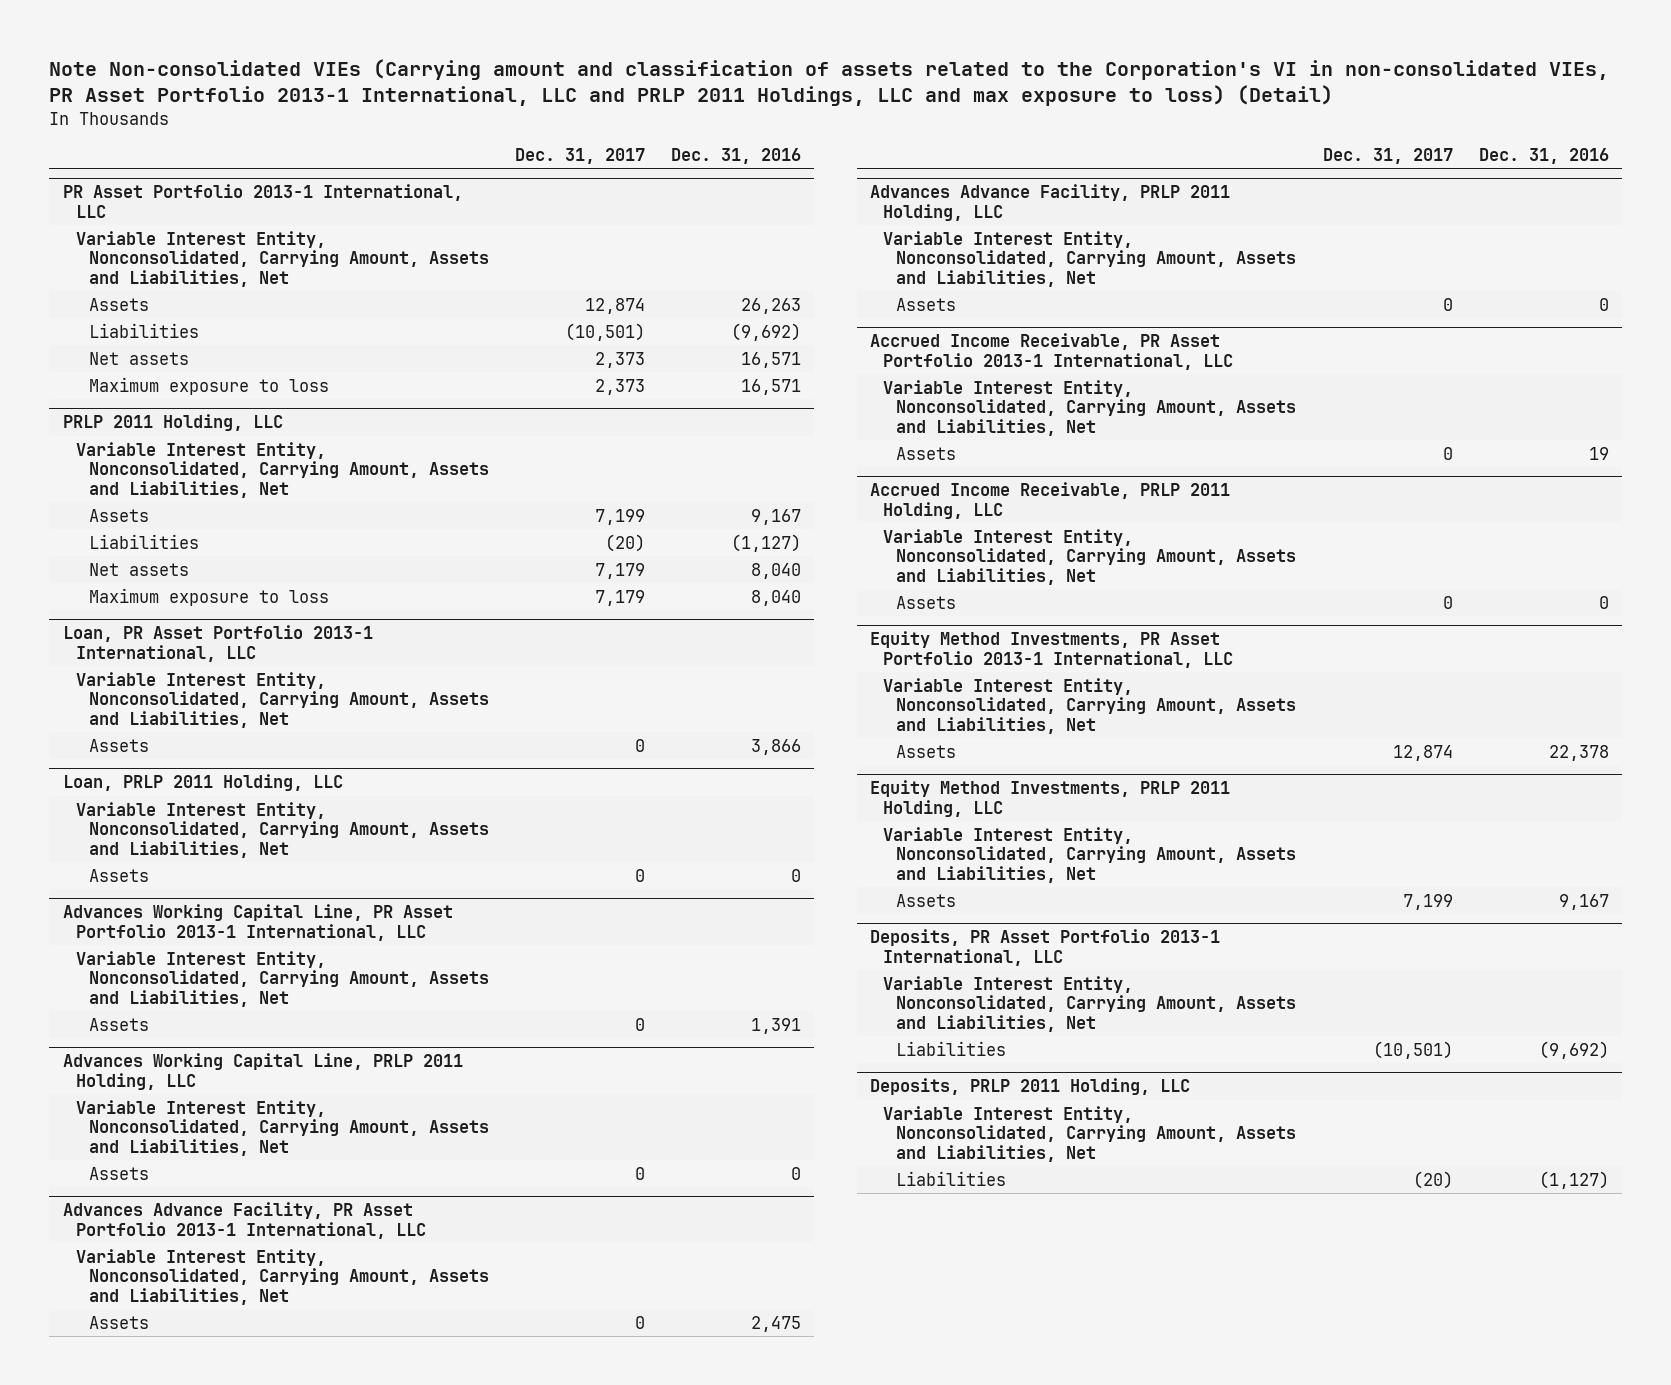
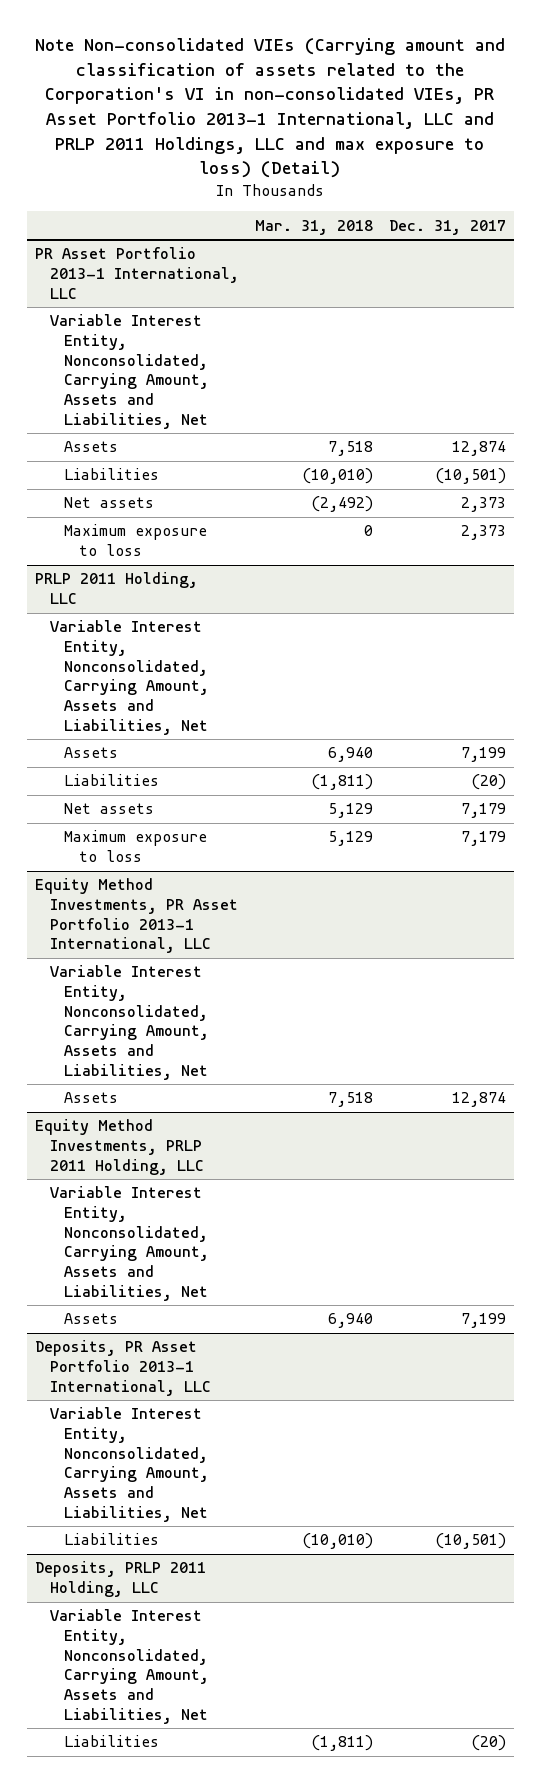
[671,148,802,165] Dec. 31, 2016 -> none
none -> [254,219,373,235] Mar. 31, 2018
[62,625,373,663] Loan, PR Asset Portfolio 2013-1 International, LLC -> none
[75,671,490,729] Variable Interest Entity, Nonconsolidated, Carrying Amount, Assets and Liabilities, Net -> none
[89,738,150,752] Assets -> none
[62,774,343,792] Loan, PRLP 2011 Holding, LLC -> none
[75,801,490,859] Variable Interest Entity, Nonconsolidated, Carrying Amount, Assets and Liabilities, Net -> none
[89,868,150,882] Assets -> none
[62,904,453,942] Advances Working Capital Line, PR Asset Portfolio 2013-1 International, LLC -> none
[75,950,490,1008] Variable Interest Entity, Nonconsolidated, Carrying Amount, Assets and Liabilities, Net -> none
[89,1017,150,1031] Assets -> none
[62,1053,463,1091] Advances Working Capital Line, PRLP 2011 Holding, LLC -> none
[75,1099,490,1157] Variable Interest Entity, Nonconsolidated, Carrying Amount, Assets and Liabilities, Net -> none
[89,1166,150,1180] Assets -> none
[62,1202,426,1240] Advances Advance Facility, PR Asset Portfolio 2013-1 International, LLC -> none
[75,1248,490,1306] Variable Interest Entity, Nonconsolidated, Carrying Amount, Assets and Liabilities, Net -> none
[89,1315,150,1329] Assets -> none
[869,184,1230,222] Advances Advance Facility, PRLP 2011 Holding, LLC -> none
[883,230,1297,288] Variable Interest Entity, Nonconsolidated, Carrying Amount, Assets and Liabilities, Net -> none
[896,297,957,311] Assets -> none
[869,333,1234,371] Accrued Income Receivable, PR Asset Portfolio 2013-1 International, LLC -> none
[883,379,1297,437] Variable Interest Entity, Nonconsolidated, Carrying Amount, Assets and Liabilities, Net -> none
[896,446,957,460] Assets -> none
[869,482,1230,520] Accrued Income Receivable, PRLP 2011 Holding, LLC -> none
[883,528,1297,586] Variable Interest Entity, Nonconsolidated, Carrying Amount, Assets and Liabilities, Net -> none
[896,595,957,609] Assets -> none

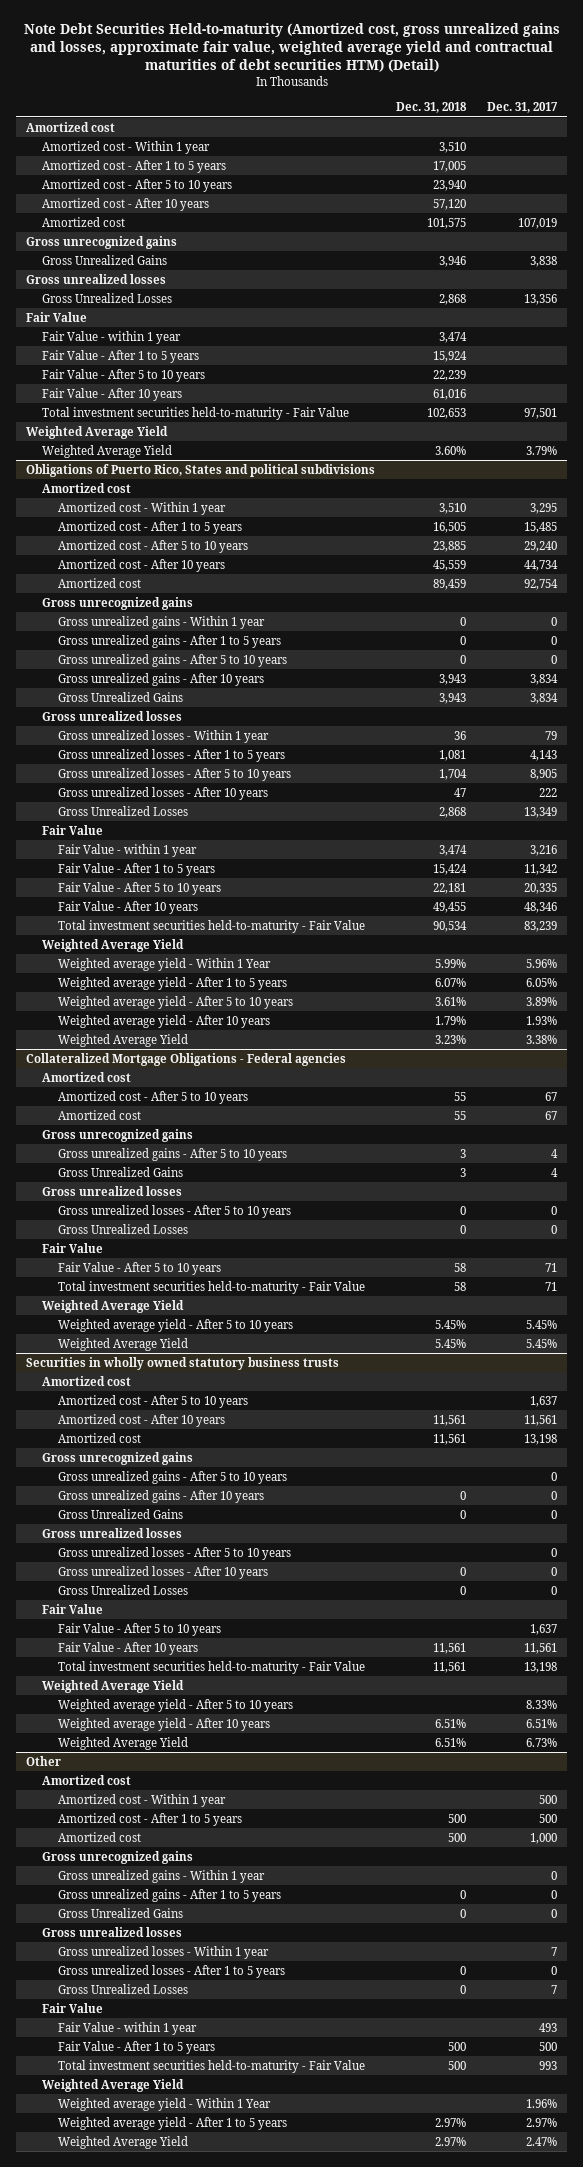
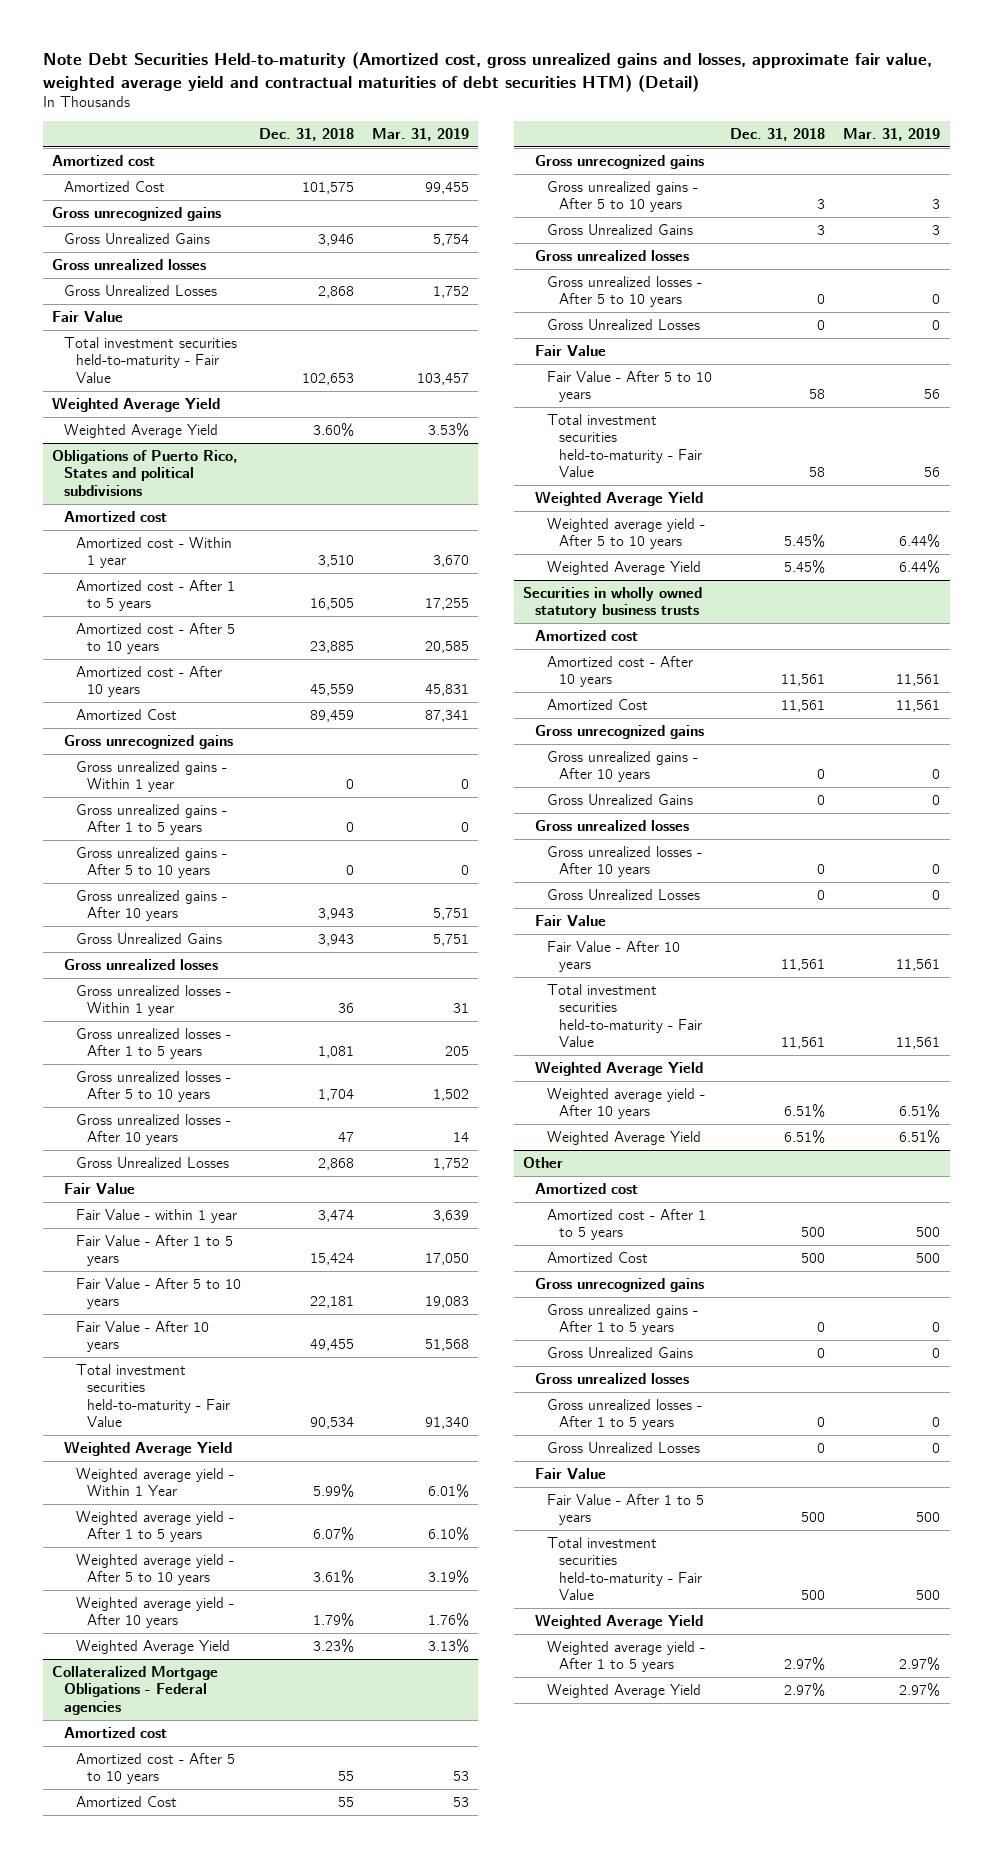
[486,102,558,114] Dec. 31, 2017 -> none
none -> [372,128,470,142] Mar. 31, 2019
[42,140,211,154] Amortized cost - Within 1 year -> none
[42,159,227,173] Amortized cost - After 1 to 5 years -> none
[42,178,233,192] Amortized cost - After 5 to 10 years -> none
[42,197,210,211] Amortized cost - After 10 years -> none
[42,216,126,227] Amortized cost -> [63,180,165,192] Amortized Cost
[42,330,182,344] Fair Value - within 1 year -> none
[42,349,200,363] Fair Value - After 1 to 5 years -> none
[42,368,206,382] Fair Value - After 5 to 10 years -> none
[42,387,183,401] Fair Value - After 10 years -> none
[57,577,141,588] Amortized cost -> [75,708,177,720] Amortized Cost
[57,1109,141,1120] Amortized cost -> [75,1795,177,1807] Amortized Cost
[57,1394,248,1408] Amortized cost - After 5 to 10 years -> none
[57,1432,141,1443] Amortized cost -> [546,698,648,710] Amortized Cost
[57,1470,287,1484] Gross unrealized gains - After 5 to 10 years -> none
[57,1546,291,1560] Gross unrealized losses - After 5 to 10 years -> none
[57,1622,221,1636] Fair Value - After 5 to 10 years -> none
[57,1698,293,1712] Weighted average yield - After 5 to 10 years -> none
[57,1793,226,1807] Amortized cost - Within 1 year -> none
[57,1831,141,1842] Amortized cost -> [546,1251,648,1263] Amortized Cost
[57,1869,265,1883] Gross unrealized gains - Within 1 year -> none
[57,1945,269,1959] Gross unrealized losses - Within 1 year -> none
[57,2021,197,2035] Fair Value - within 1 year -> none
[57,2097,271,2111] Weighted average yield - Within 1 Year -> none

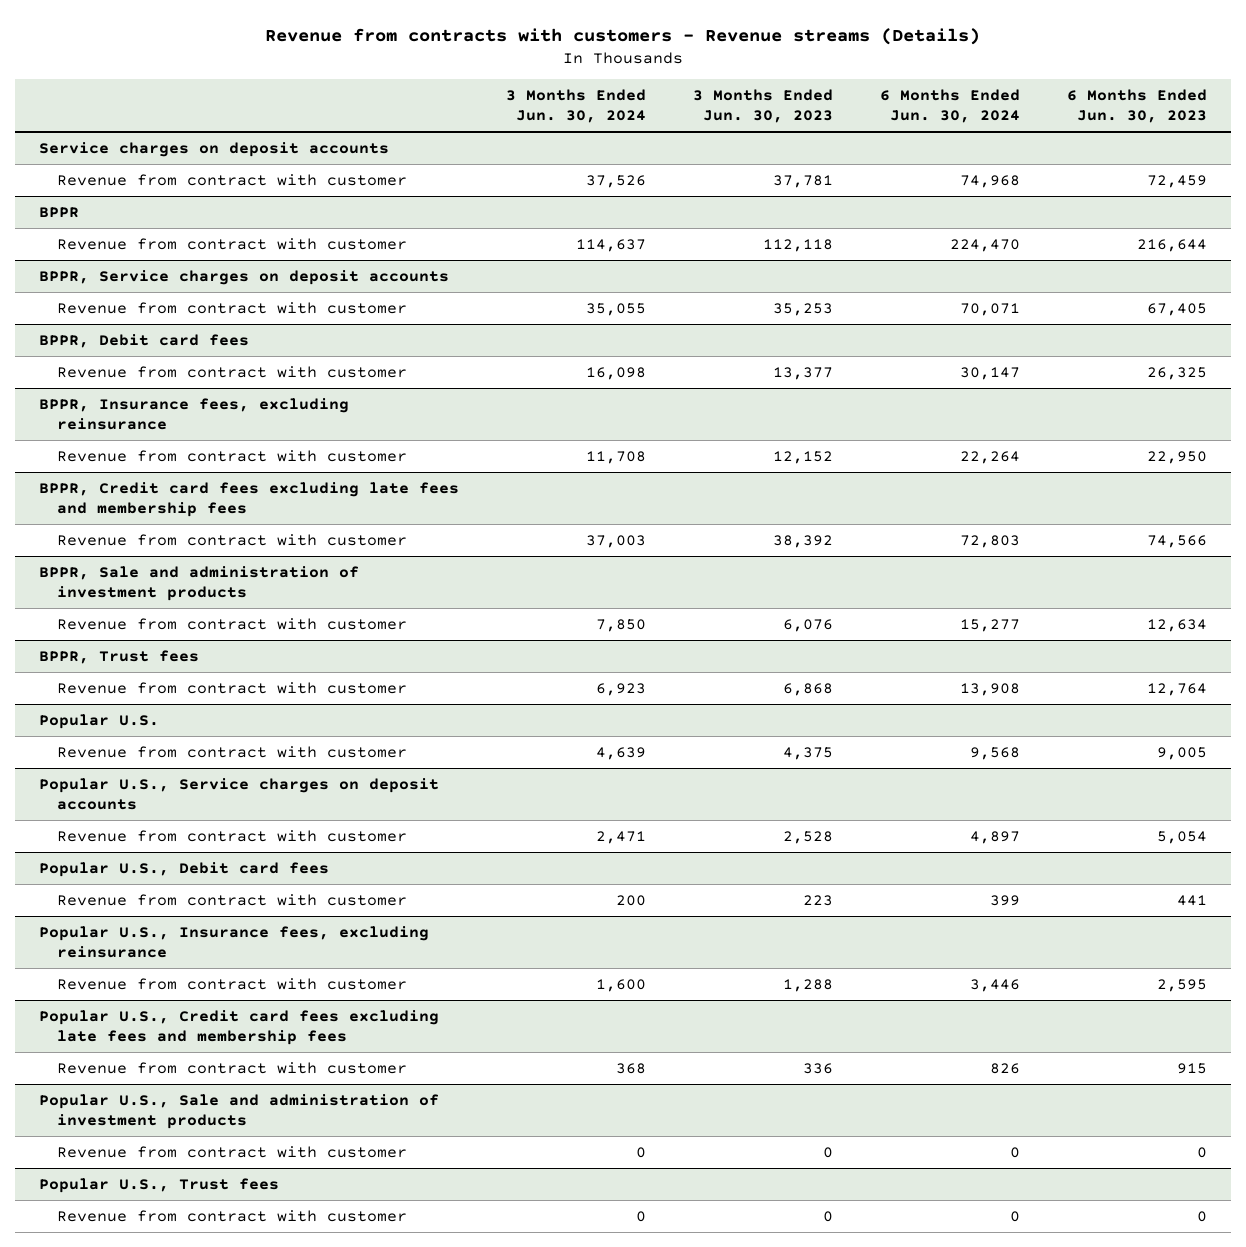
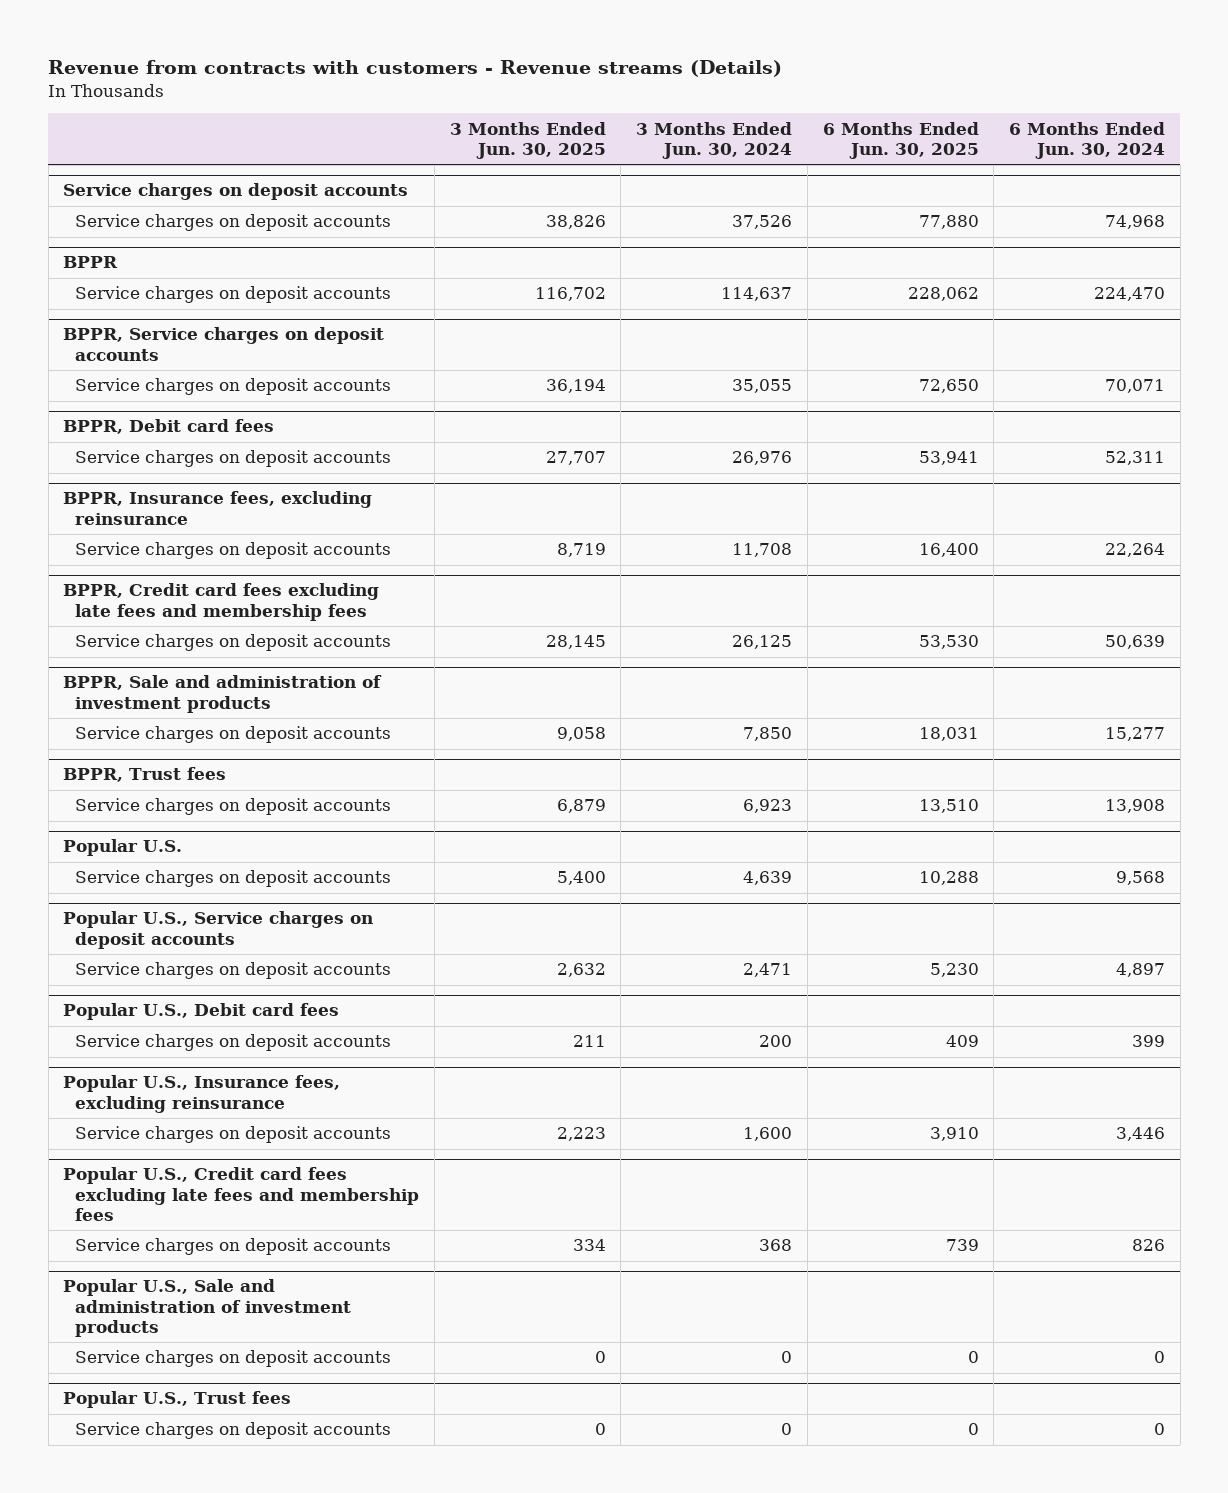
[693,89,834,124] 3 Months Ended Jun. 30, 2023 -> none
[1067,89,1208,124] 6 Months Ended Jun. 30, 2023 -> none
none -> [449,121,606,159] 3 Months Ended Jun. 30, 2025
none -> [822,121,979,159] 6 Months Ended Jun. 30, 2025
[57,173,408,186] Revenue from contract with customer -> [75,214,392,232] Service charges on deposit accounts
[57,237,408,250] Revenue from contract with customer -> [75,286,392,304] Service charges on deposit accounts
[57,301,408,314] Revenue from contract with customer -> [75,378,392,396] Service charges on deposit accounts
[57,365,408,378] Revenue from contract with customer -> none
none -> [75,450,392,468] Service charges on deposit accounts
[57,449,408,462] Revenue from contract with customer -> [75,542,392,560] Service charges on deposit accounts
[57,533,408,546] Revenue from contract with customer -> none
none -> [75,634,392,652] Service charges on deposit accounts
[57,617,408,630] Revenue from contract with customer -> [75,726,392,744] Service charges on deposit accounts
[57,681,408,694] Revenue from contract with customer -> [75,798,392,816] Service charges on deposit accounts
[57,745,408,758] Revenue from contract with customer -> [75,870,392,888] Service charges on deposit accounts
[57,829,408,842] Revenue from contract with customer -> [75,962,392,980] Service charges on deposit accounts
[57,893,408,906] Revenue from contract with customer -> [75,1034,392,1052] Service charges on deposit accounts
[57,977,408,990] Revenue from contract with customer -> [75,1126,392,1144] Service charges on deposit accounts
[57,1061,408,1074] Revenue from contract with customer -> [75,1238,392,1256] Service charges on deposit accounts
[57,1145,408,1158] Revenue from contract with customer -> [75,1350,392,1368] Service charges on deposit accounts
[57,1209,408,1222] Revenue from contract with customer -> [75,1422,392,1440] Service charges on deposit accounts

